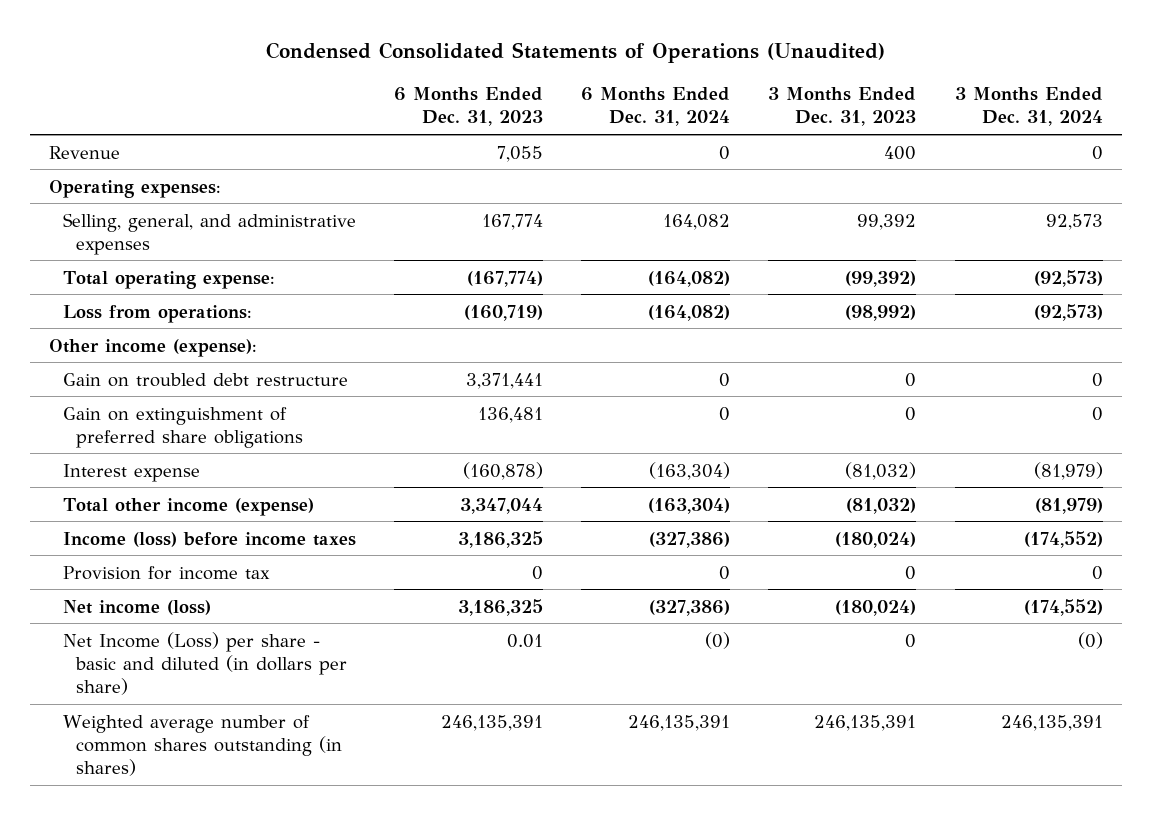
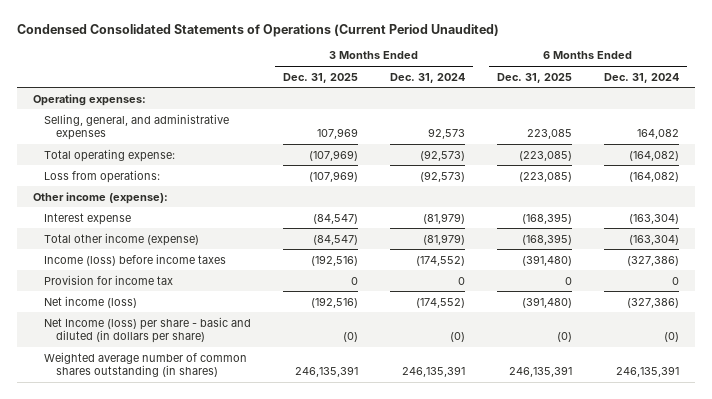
[265,42,885,64] Condensed Consolidated Statements of Operations (Unaudited) -> [16,23,499,37] Condensed Consolidated Statements of Operations (Current Period Unaudited)
[393,87,543,127] 6 Months Ended Dec. 31, 2023 -> none
[768,87,917,127] 3 Months Ended Dec. 31, 2023 -> none
none -> [283,72,359,83] Dec. 31, 2025
none -> [497,72,573,83] Dec. 31, 2025
[49,145,121,159] Revenue -> none
[62,372,348,387] Gain on troubled debt restructure -> none
[62,406,304,448] Gain on extinguishment of preferred share obligations -> none
[62,631,348,695] Net Income (Loss) per share - basic and diluted (in dollars per share) -> [44,316,252,344] Net Income (loss) per share - basic and diluted (in dollars per share)

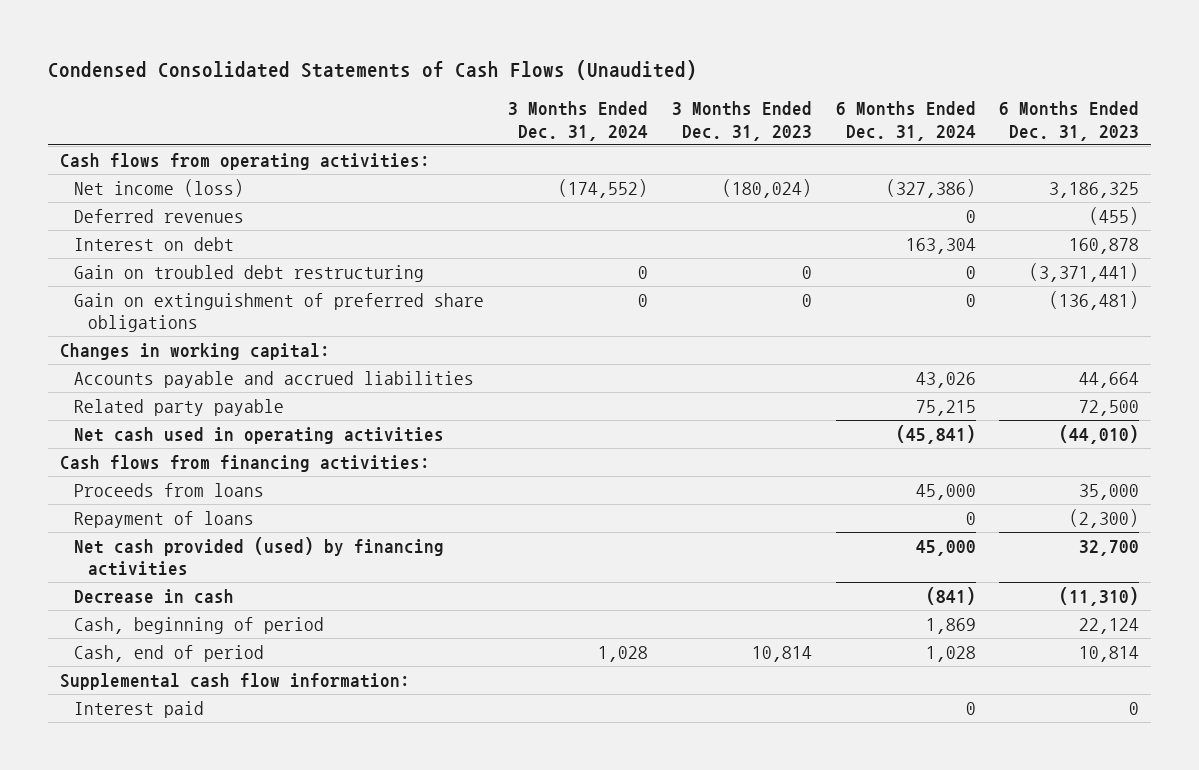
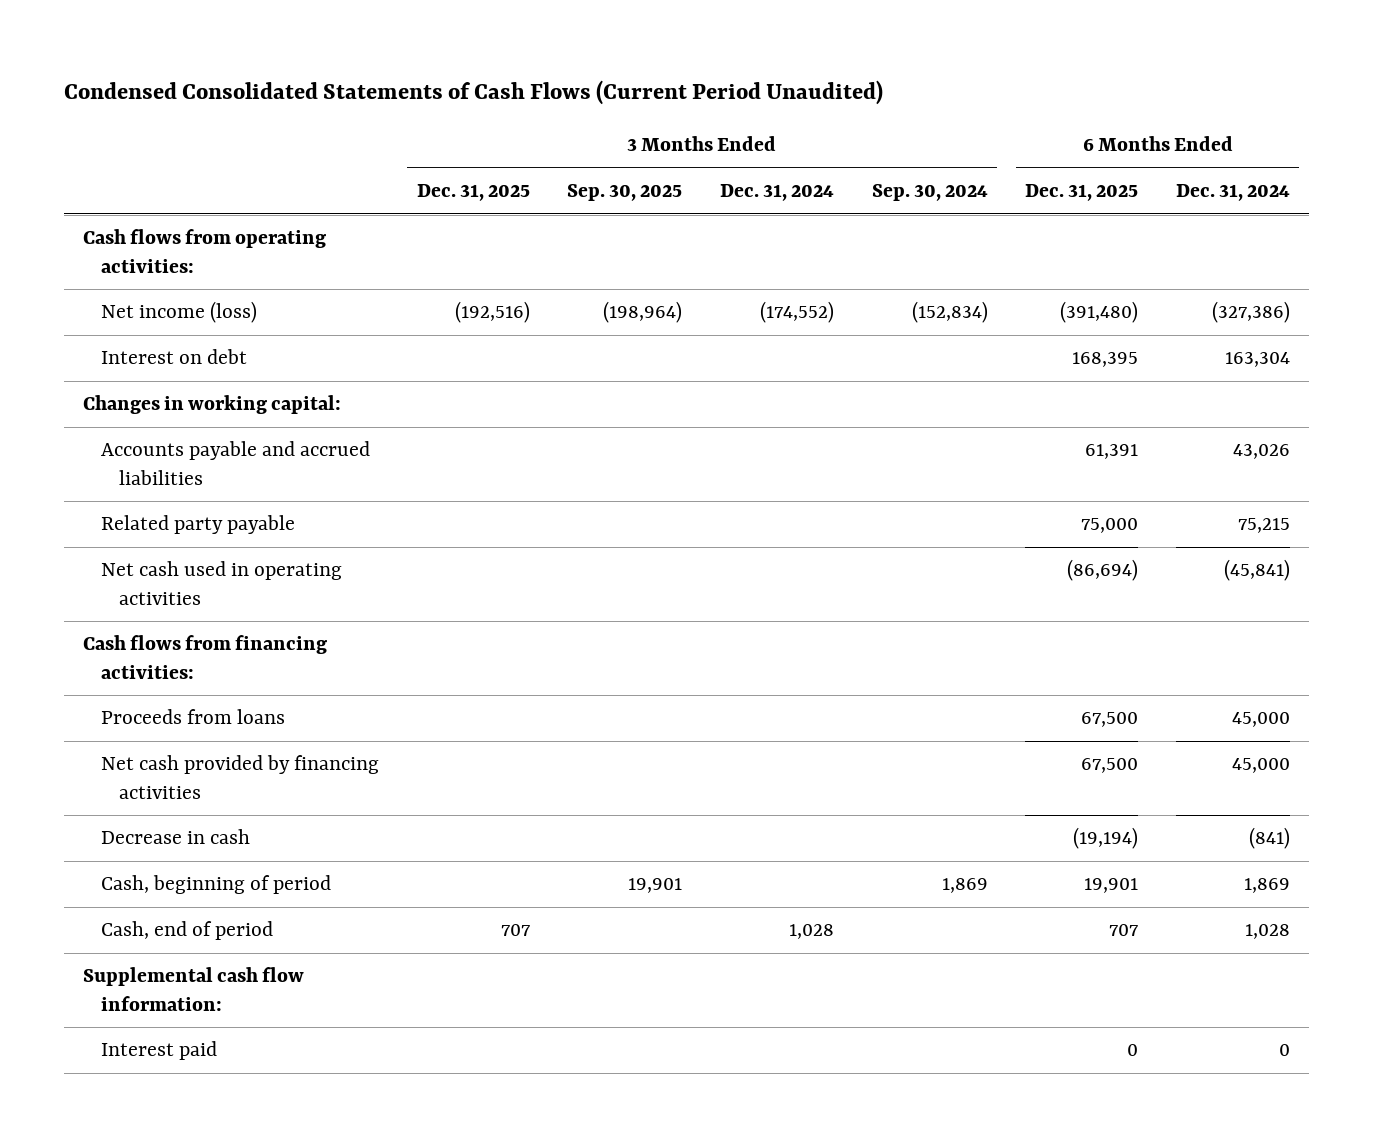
[47,60,697,81] Condensed Consolidated Statements of Cash Flows (Unaudited) -> [64,80,884,106] Condensed Consolidated Statements of Cash Flows (Current Period Unaudited)
[671,101,812,141] 3 Months Ended Dec. 31, 2023 -> none
[999,101,1140,141] 6 Months Ended Dec. 31, 2023 -> none
none -> [416,184,530,202] Dec. 31, 2025
none -> [567,184,683,202] Sep. 30, 2025
none -> [871,184,988,202] Sep. 30, 2024
none -> [1025,184,1139,202] Dec. 31, 2025
[73,208,244,223] Deferred revenues -> none
[73,264,424,282] Gain on troubled debt restructuring -> none
[73,292,484,333] Gain on extinguishment of preferred share obligations -> none
[73,510,254,528] Repayment of loans -> none
[73,536,444,577] Net cash provided (used) by financing activities -> [100,755,379,799] Net cash provided by financing activities

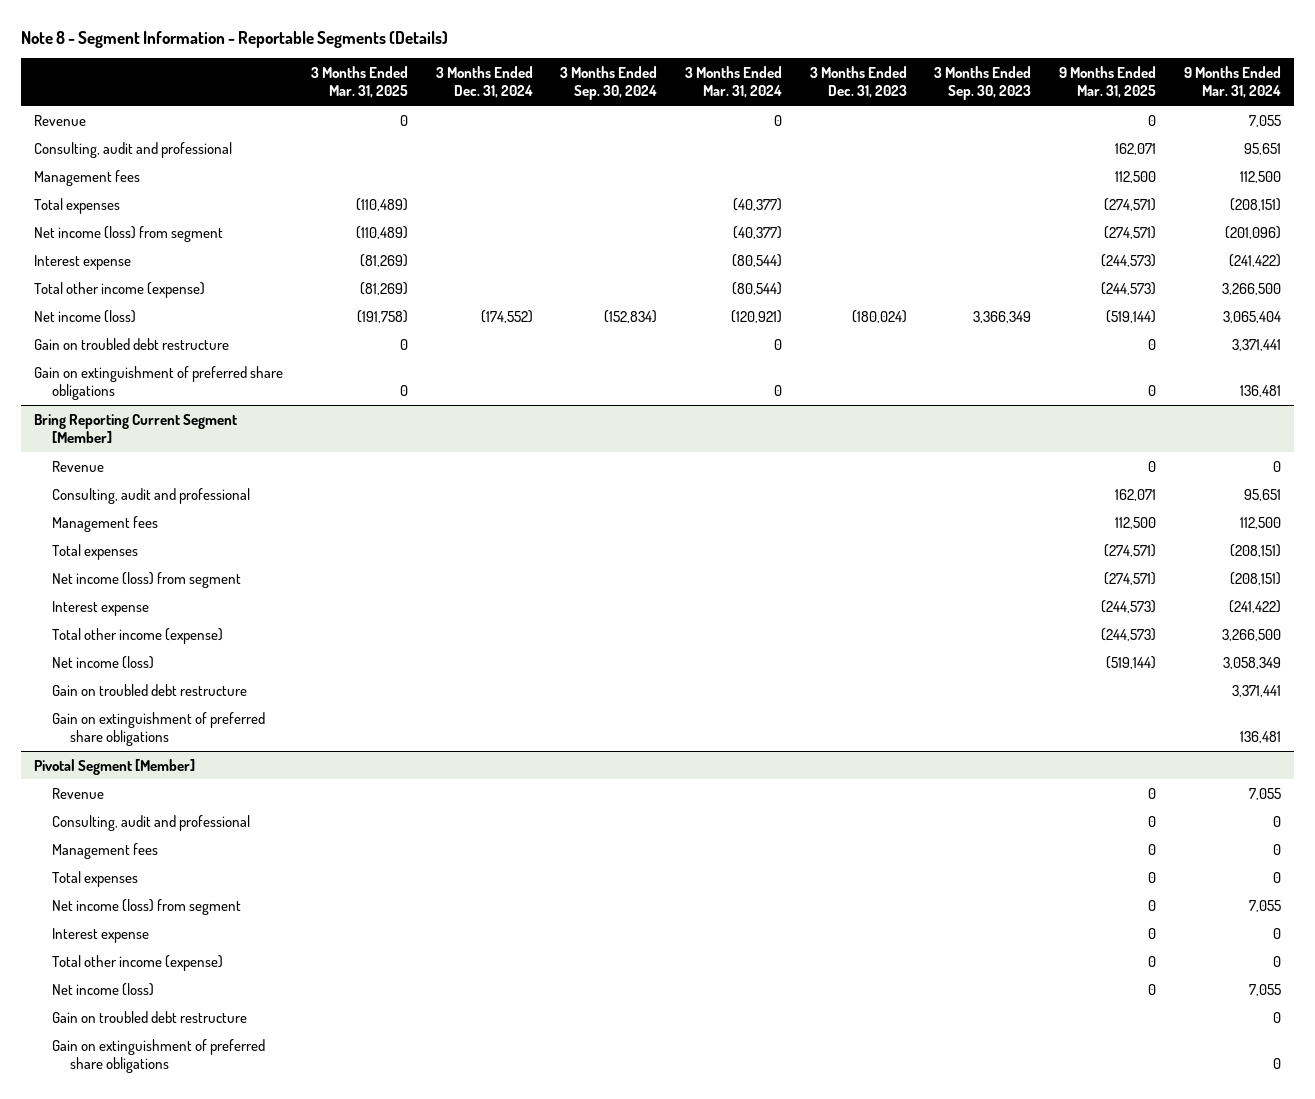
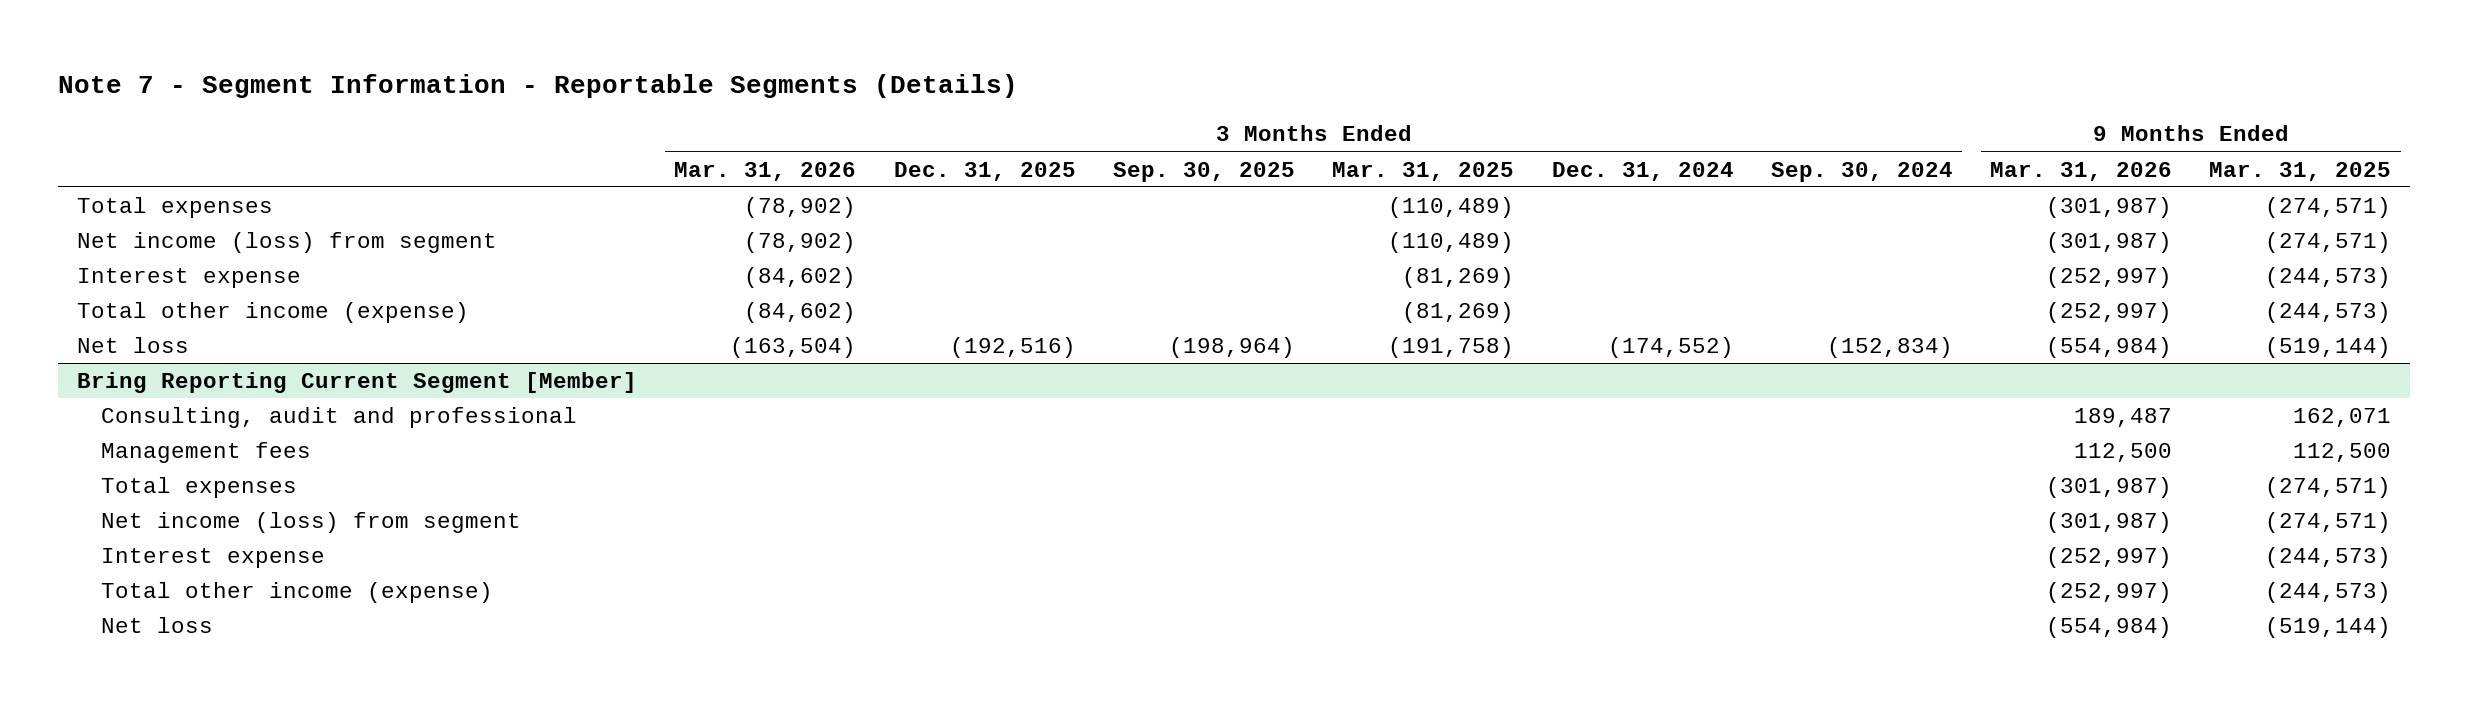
[20,30,448,48] Note 8 - Segment Information - Reportable Segments (Details) -> [58,74,1019,99] Note 7 - Segment Information - Reportable Segments (Details)
[685,66,783,99] 3 Months Ended Mar. 31, 2024 -> none
[809,66,907,99] 3 Months Ended Dec. 31, 2023 -> none
[934,66,1032,101] 3 Months Ended Sep. 30, 2023 -> none
[1183,66,1281,99] 9 Months Ended Mar. 31, 2024 -> none
none -> [674,161,857,181] Mar. 31, 2026
none -> [893,161,1076,181] Dec. 31, 2025
none -> [1112,161,1295,182] Sep. 30, 2025
none -> [1990,161,2173,181] Mar. 31, 2026
[34,114,87,126] Revenue -> none
[34,141,233,158] Consulting, audit and professional -> none
[34,169,141,186] Management fees -> none
[34,337,230,350] Gain on troubled debt restructure -> none
[34,365,284,401] Gain on extinguishment of preferred share obligations -> none
[34,309,137,323] Net income (loss) -> [77,337,190,354] Net loss
[52,460,105,472] Revenue -> none
[52,683,248,696] Gain on troubled debt restructure -> none
[52,711,266,747] Gain on extinguishment of preferred share obligations -> none
[34,758,196,775] Pivotal Segment [Member] -> none
[52,787,105,799] Revenue -> none
[52,814,251,831] Consulting, audit and professional -> none
[52,842,159,859] Management fees -> none
[52,870,139,887] Total expenses -> none
[52,898,242,915] Net income (loss) from segment -> none
[52,927,150,943] Interest expense -> none
[52,954,224,971] Total other income (expense) -> none
[52,982,155,996] Net income (loss) -> none
[52,1010,248,1023] Gain on troubled debt restructure -> none
[52,1038,266,1074] Gain on extinguishment of preferred share obligations -> none
[52,655,155,669] Net income (loss) -> [100,617,213,634] Net loss

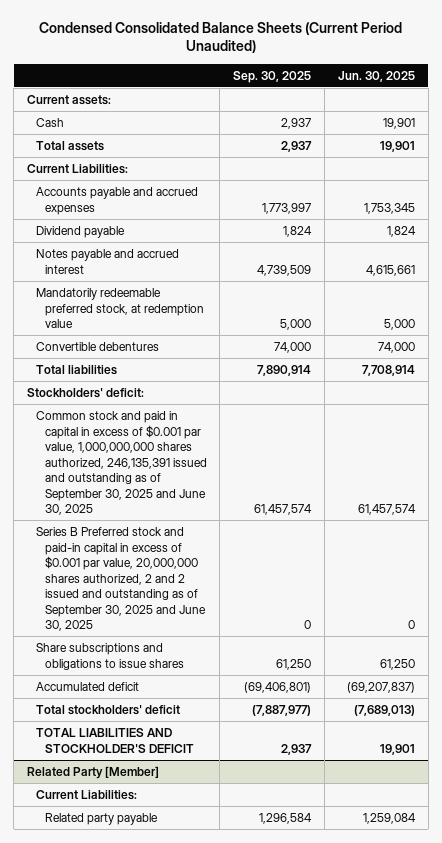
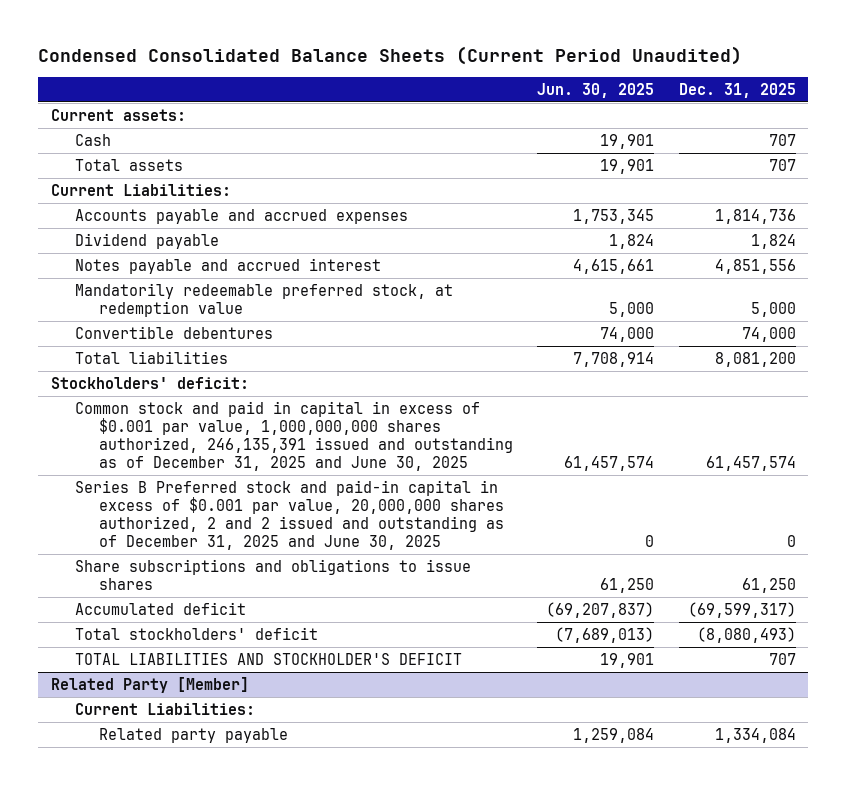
[233,70,312,83] Sep. 30, 2025 -> none
none -> [679,82,797,98] Dec. 31, 2025
[35,410,207,516] Common stock and paid in capital in excess of $0.001 par value, 1,000,000,000 shares authorized, 246,135,391 issued and outstanding as of September 30, 2025 and June 30, 2025 -> [74,400,513,472] Common stock and paid in capital in excess of $0.001 par value, 1,000,000,000 shares authorized, 246,135,391 issued and outstanding as of December 31, 2025 and June 30, 2025
[35,526,206,632] Series B Preferred stock and paid-in capital in excess of $0.001 par value, 20,000,000 shares authorized, 2 and 2 issued and outstanding as of September 30, 2025 and June 30, 2025 -> [74,479,504,551] Series B Preferred stock and paid-in capital in excess of $0.001 par value, 20,000,000 shares authorized, 2 and 2 issued and outstanding as of December 31, 2025 and June 30, 2025

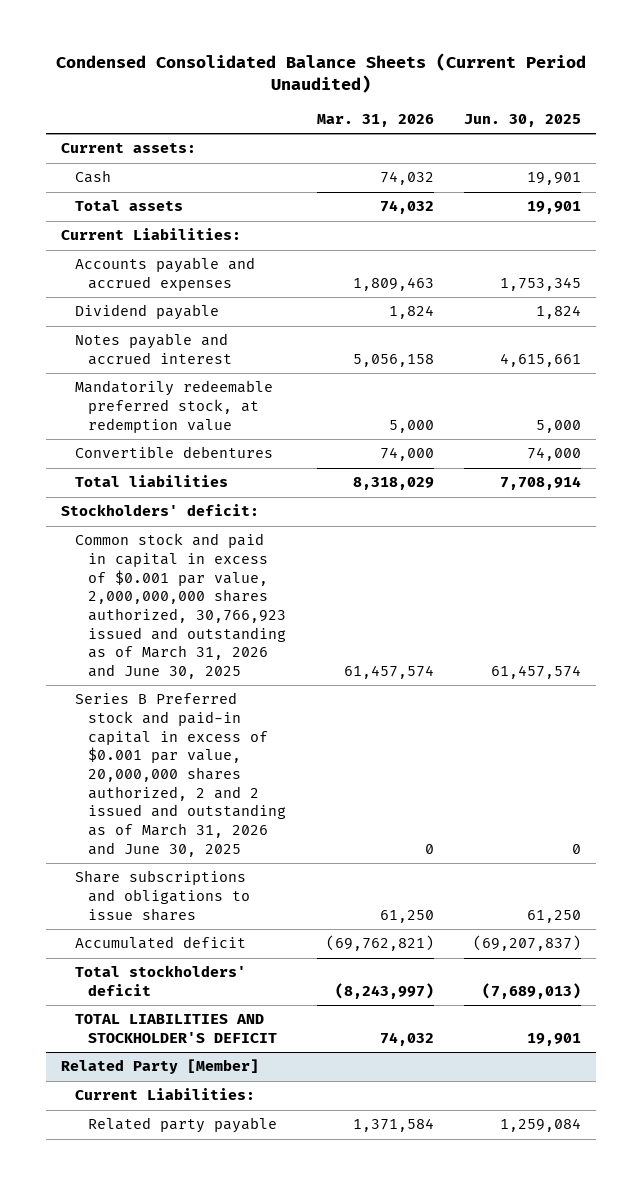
[679,82,797,98] Dec. 31, 2025 -> none
none -> [316,114,434,128] Mar. 31, 2026
[74,400,513,472] Common stock and paid in capital in excess of $0.001 par value, 1,000,000,000 shares authorized, 246,135,391 issued and outstanding as of December 31, 2025 and June 30, 2025 -> [74,533,287,680] Common stock and paid in capital in excess of $0.001 par value, 2,000,000,000 shares authorized, 30,766,923 issued and outstanding as of March 31, 2026 and June 30, 2025
[74,479,504,551] Series B Preferred stock and paid-in capital in excess of $0.001 par value, 20,000,000 shares authorized, 2 and 2 issued and outstanding as of December 31, 2025 and June 30, 2025 -> [74,692,287,857] Series B Preferred stock and paid-in capital in excess of $0.001 par value, 20,000,000 shares authorized, 2 and 2 issued and outstanding as of March 31, 2026 and June 30, 2025

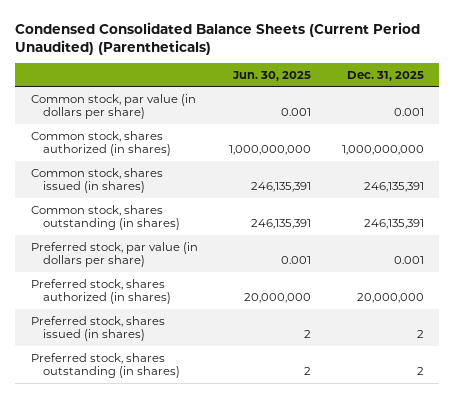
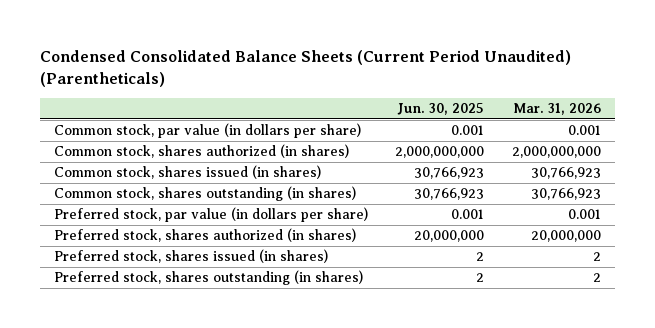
[346,70,424,81] Dec. 31, 2025 -> none
none -> [512,103,601,116] Mar. 31, 2026
[228,145,311,156] 1,000,000,000 -> [395,146,485,159] 2,000,000,000
[250,182,311,193] 246,135,391 -> [414,167,485,180] 30,766,923
[250,219,311,230] 246,135,391 -> [414,188,485,201] 30,766,923

